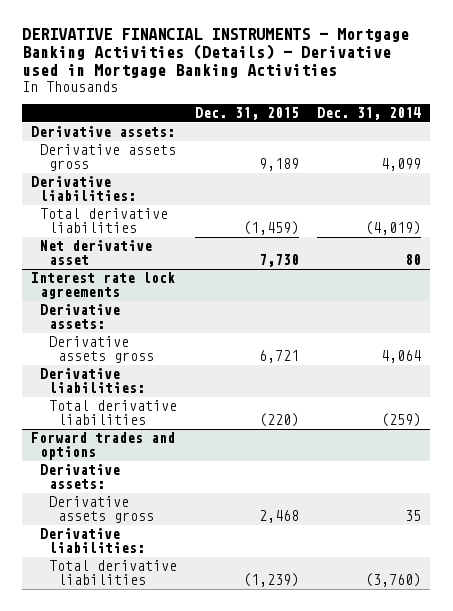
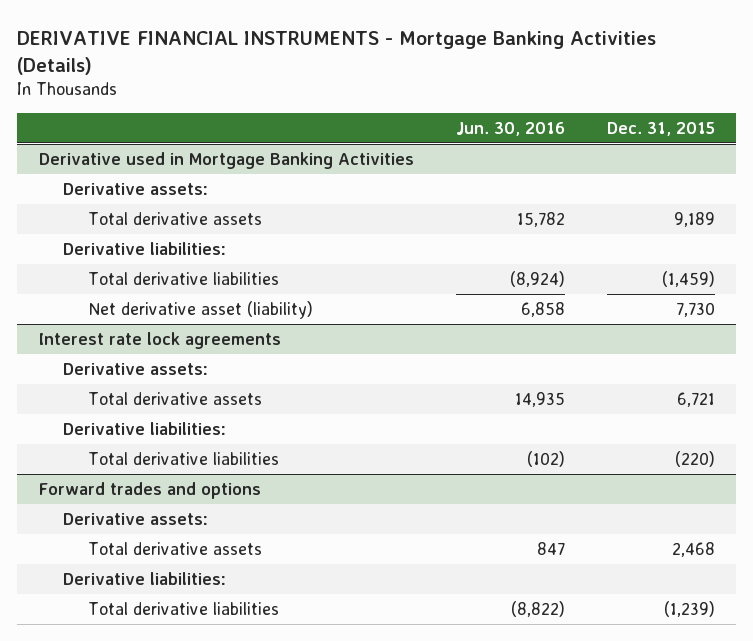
[22,28,410,79] DERIVATIVE FINANCIAL INSTRUMENTS - Mortgage Banking Activities (Details) - Derivative used in Mortgage Banking Activities -> [17,30,657,75] DERIVATIVE FINANCIAL INSTRUMENTS - Mortgage Banking Activities (Details)
[317,106,422,120] Dec. 31, 2014 -> none
none -> [455,121,565,136] Jun. 30, 2016
none -> [38,151,414,169] Derivative used in Mortgage Banking Activities
[40,144,177,172] Derivative assets gross -> [88,211,263,225] Total derivative assets
[40,240,153,266] Net derivative asset -> [88,300,314,319] Net derivative asset (liability)
[49,336,155,364] Derivative assets gross -> [88,391,263,405] Total derivative assets
[49,496,155,524] Derivative assets gross -> [88,541,263,555] Total derivative assets

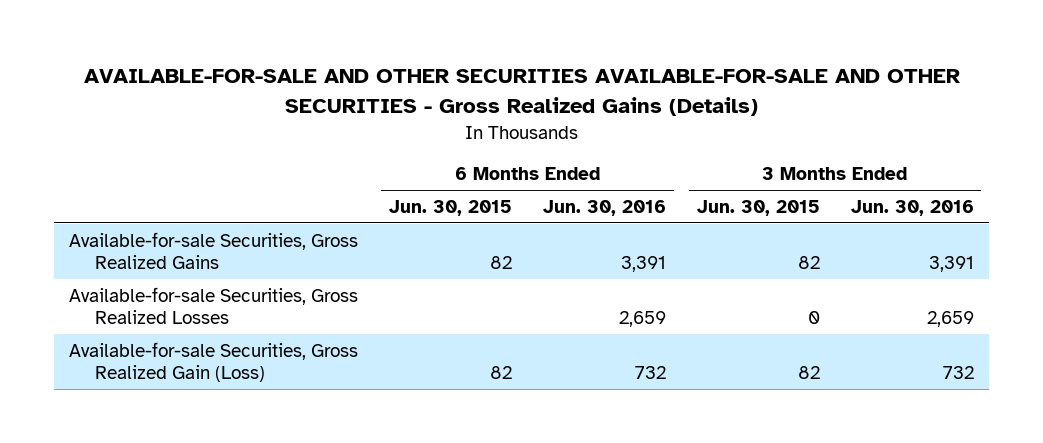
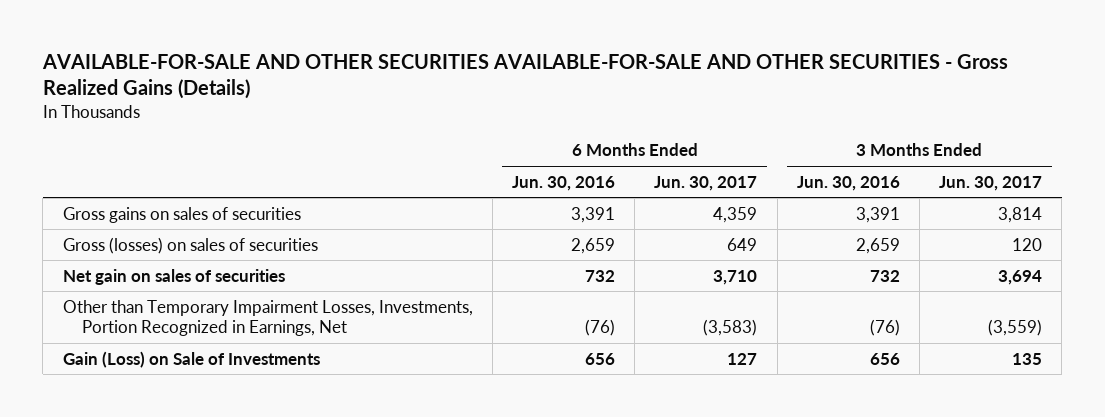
[389,199,513,216] Jun. 30, 2015 -> none
[696,199,820,216] Jun. 30, 2015 -> none
none -> [654,175,758,191] Jun. 30, 2017
none -> [939,175,1043,191] Jun. 30, 2017
[69,231,359,270] Available-for-sale Securities, Gross Realized Gains -> [62,206,301,223] Gross gains on sales of securities
[69,286,359,325] Available-for-sale Securities, Gross Realized Losses -> [62,236,318,254] Gross (losses) on sales of securities
[69,341,359,383] Available-for-sale Securities, Gross Realized Gain (Loss) -> [62,268,285,285] Net gain on sales of securities
none -> [62,299,473,337] Other than Temporary Impairment Losses, Investments, Portion Recognized in Earnings, Net
none -> [62,350,320,368] Gain (Loss) on Sale of Investments

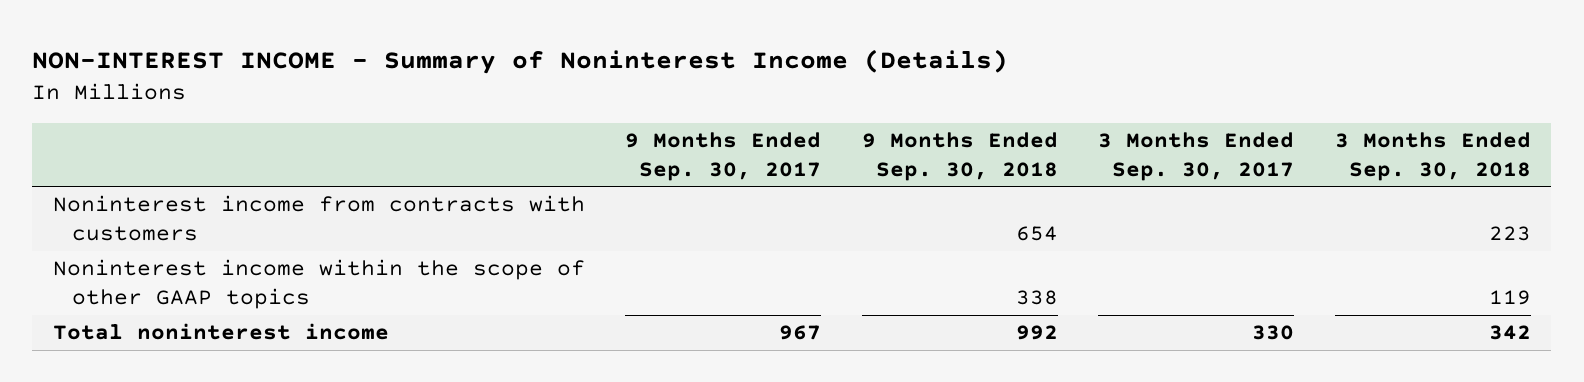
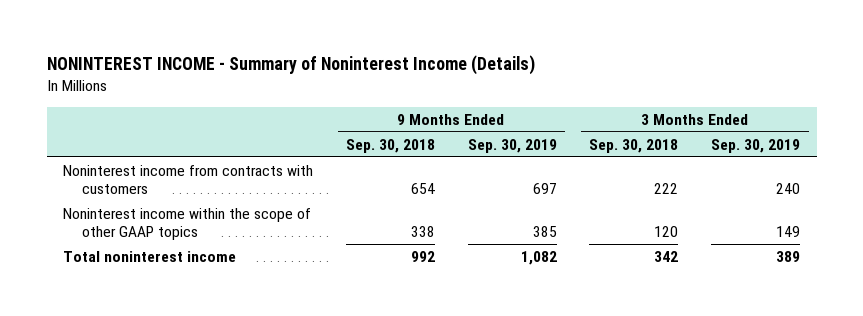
[32,49,1009,75] NON-INTEREST INCOME - Summary of Noninterest Income (Details) -> [46,55,535,76] NONINTEREST INCOME - Summary of Noninterest Income (Details)
[625,131,822,181] 9 Months Ended Sep. 30, 2017 -> none
[1098,131,1295,181] 3 Months Ended Sep. 30, 2017 -> none
none -> [467,138,557,153] Sep. 30, 2019
none -> [711,138,801,153] Sep. 30, 2019
[1488,226,1531,242] 223 -> [654,183,679,195] 222
[1488,290,1531,306] 119 -> [654,226,679,238] 120

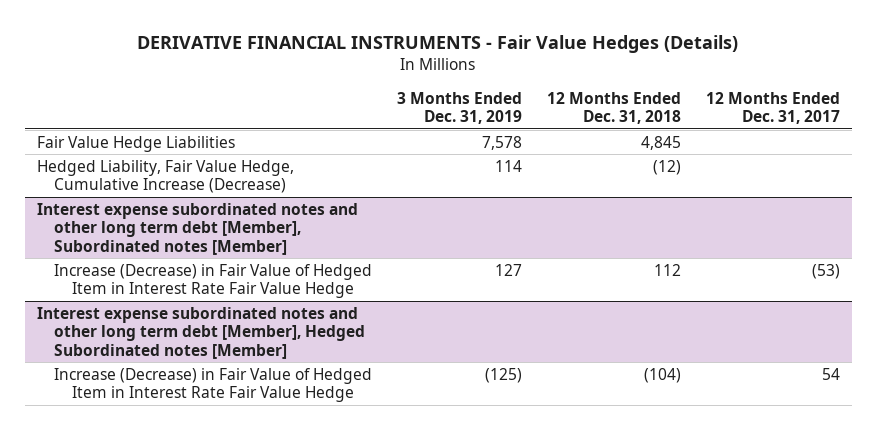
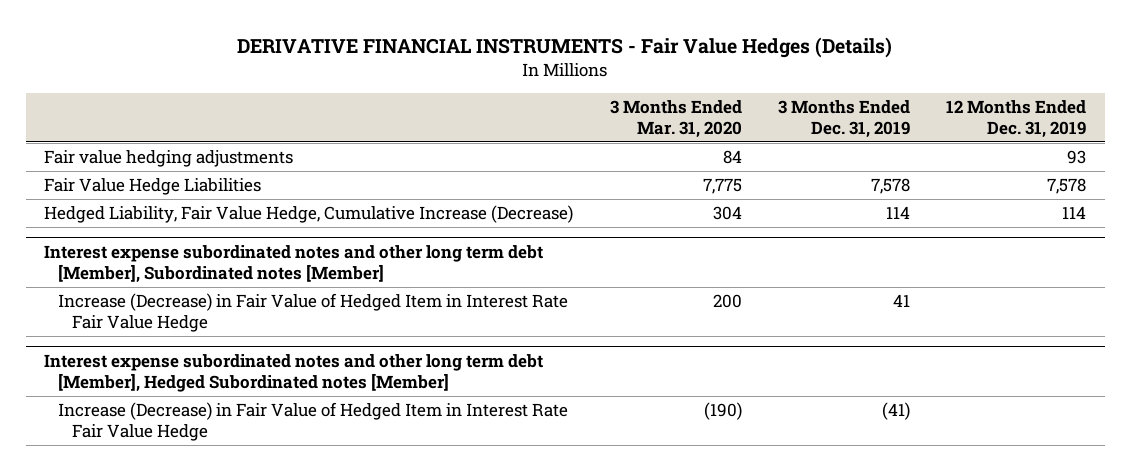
[546,91,681,124] 12 Months Ended Dec. 31, 2018 -> none
[705,91,840,124] 12 Months Ended Dec. 31, 2017 -> none
none -> [609,99,742,139] 3 Months Ended Mar. 31, 2020
none -> [946,99,1087,139] 12 Months Ended Dec. 31, 2019
none -> [44,150,294,168] Fair value hedging adjustments
[495,263,523,276] 127 -> [893,294,911,308] 41
[485,367,523,383] (125) -> [882,402,911,421] (41)

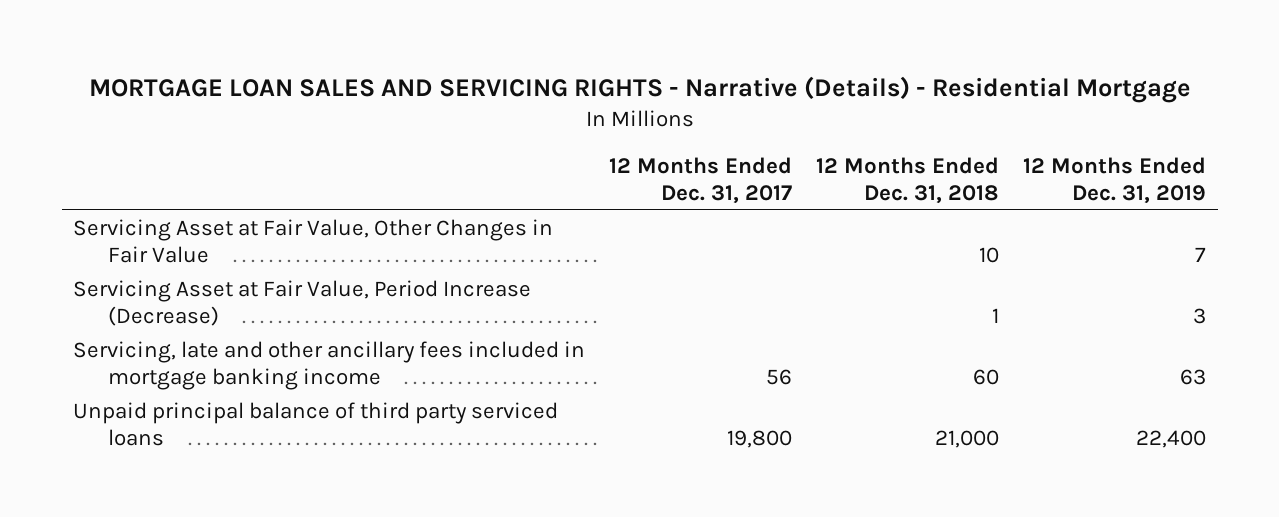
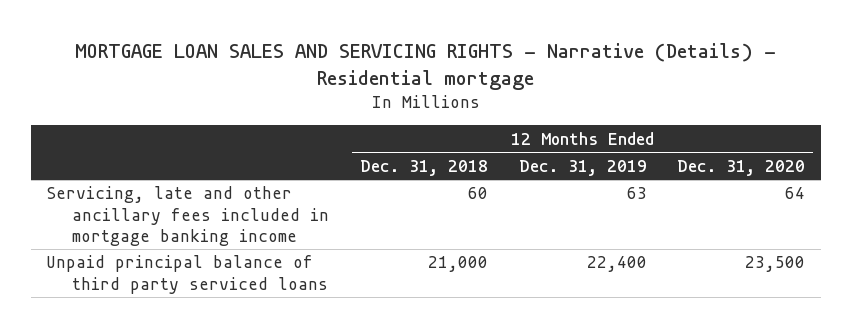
[88,76,1191,104] MORTGAGE LOAN SALES AND SERVICING RIGHTS - Narrative (Details) - Residential Mortgage -> [74,42,776,90] MORTGAGE LOAN SALES AND SERVICING RIGHTS - Narrative (Details) - Residential mortgage
[609,156,793,204] 12 Months Ended Dec. 31, 2017 -> none
none -> [677,159,806,176] Dec. 31, 2020
[73,218,554,263] Servicing Asset at Fair Value, Other Changes in Fair Value -> none
[73,279,532,326] Servicing Asset at Fair Value, Period Increase (Decrease) -> none

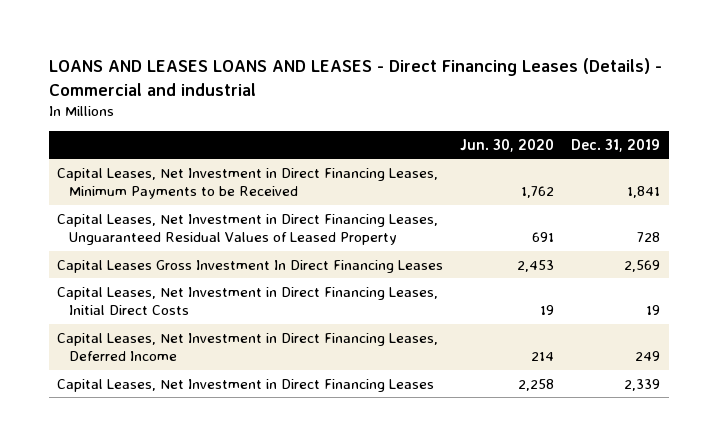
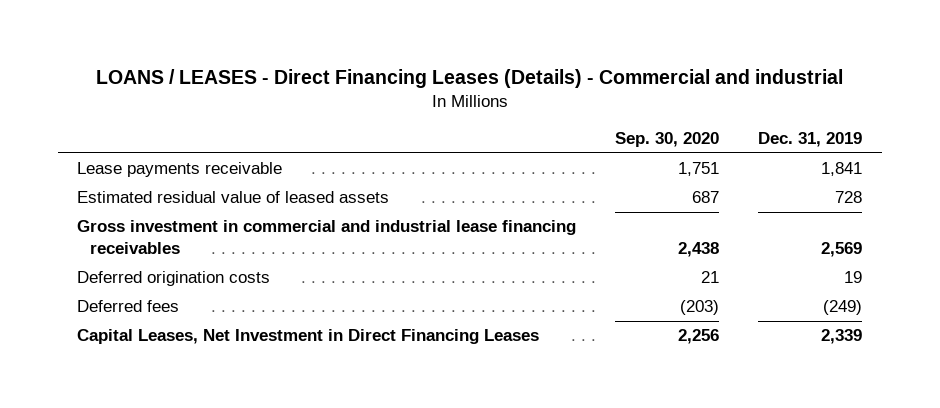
[48,58,662,96] LOANS AND LEASES LOANS AND LEASES - Direct Financing Leases (Details) - Commercial and industrial -> [95,68,843,88] LOANS / LEASES - Direct Financing Leases (Details) - Commercial and industrial
[460,138,555,152] Jun. 30, 2020 -> none
none -> [615,131,720,147] Sep. 30, 2020
[57,332,439,362] Capital Leases, Net Investment in Direct Financing Leases, Deferred Income -> none
[57,167,439,200] Capital Leases, Net Investment in Direct Financing Leases, Minimum Payments to be Received -> [77,162,283,178] Lease payments receivable
[57,213,439,246] Capital Leases, Net Investment in Direct Financing Leases, Unguaranteed Residual Values of Leased Property -> [77,191,390,204] Estimated residual value of leased assets
[57,259,444,273] Capital Leases Gross Investment In Direct Financing Leases -> [77,220,577,255] Gross investment in commercial and industrial lease financing receivables
[57,286,439,316] Capital Leases, Net Investment in Direct Financing Leases, Initial Direct Costs -> [77,271,271,287] Deferred origination costs
none -> [77,300,180,313] Deferred fees

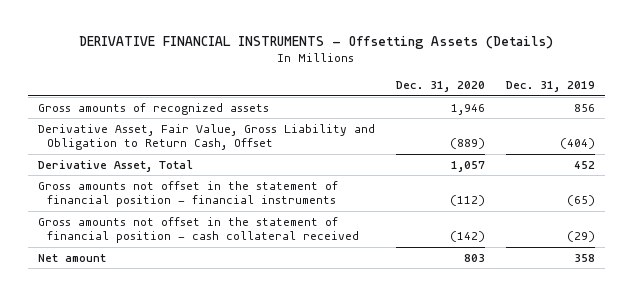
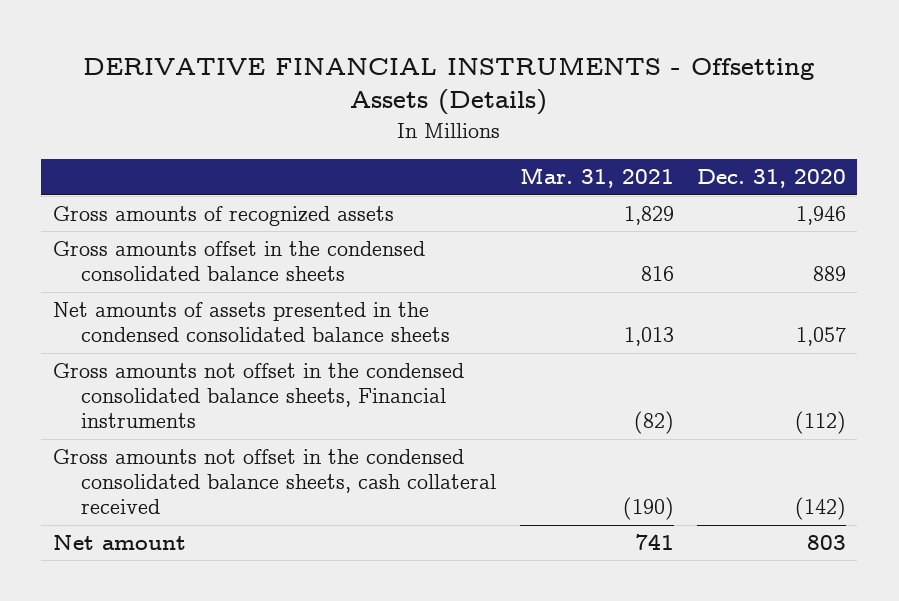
[505,81,595,93] Dec. 31, 2019 -> none
none -> [519,167,674,189] Mar. 31, 2021
[38,123,376,151] Derivative Asset, Fair Value, Gross Liability and Obligation to Return Cash, Offset -> none
none -> [52,241,425,282] Gross amounts offset in the condensed consolidated balance sheets
[38,159,194,172] Derivative Asset, Total -> [52,302,451,343] Net amounts of assets presented in the condensed consolidated balance sheets
[38,180,339,208] Gross amounts not offset in the statement of financial position - financial instruments -> [52,363,464,429] Gross amounts not offset in the condensed consolidated balance sheets, Financial instruments
[38,216,360,244] Gross amounts not offset in the statement of financial position - cash collateral received -> [52,449,497,515] Gross amounts not offset in the condensed consolidated balance sheets, cash collateral received

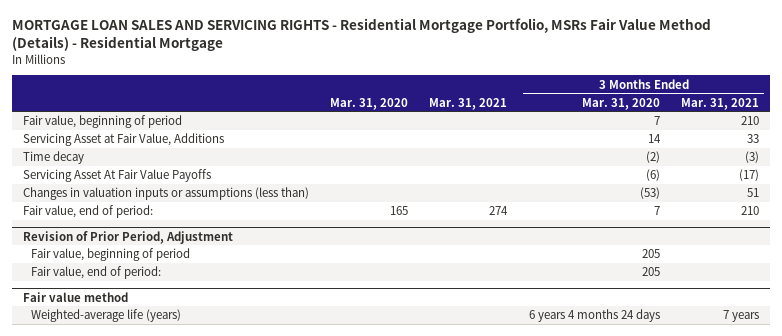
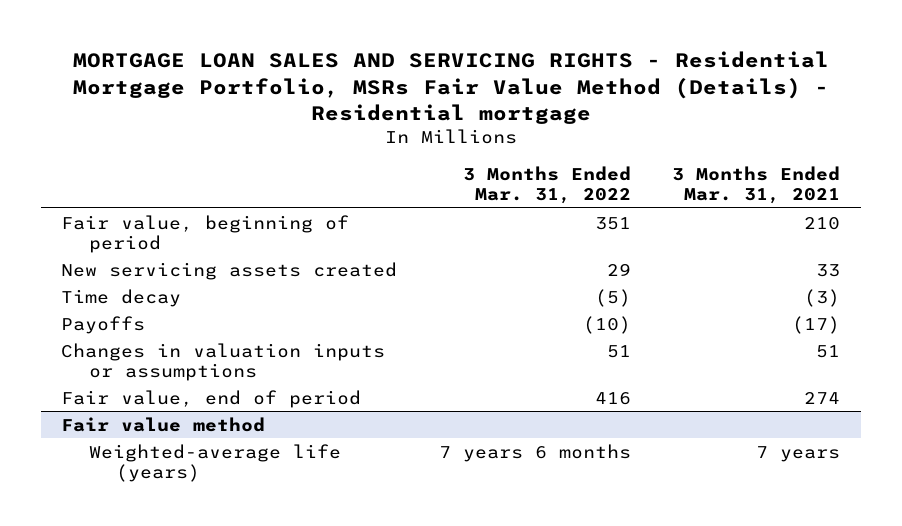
[12,18,712,52] MORTGAGE LOAN SALES AND SERVICING RIGHTS - Residential Mortgage Portfolio, MSRs Fair Value Method (Details) - Residential Mortgage -> [72,51,829,125] MORTGAGE LOAN SALES AND SERVICING RIGHTS - Residential Mortgage Portfolio, MSRs Fair Value Method (Details) - Residential mortgage
[330,97,409,110] Mar. 31, 2020 -> none
[429,97,508,110] Mar. 31, 2021 -> none
[581,97,660,110] Mar. 31, 2020 -> none
none -> [462,166,631,205] 3 Months Ended Mar. 31, 2022
[22,133,224,147] Servicing Asset at Fair Value, Additions -> [61,261,398,280] New servicing assets created
[22,230,233,244] Revision of Prior Period, Adjustment -> none
[31,248,191,262] Fair value, beginning of period -> none
[31,266,162,280] Fair value, end of period: -> none
[22,169,211,183] Servicing Asset At Fair Value Payoffs -> [61,315,146,334] Payoffs
[22,187,309,201] Changes in valuation inputs or assumptions (less than) -> [61,342,386,381] Changes in valuation inputs or assumptions
[22,205,153,219] Fair value, end of period: -> [61,389,362,408] Fair value, end of period
[741,206,760,216] 210 -> [804,391,841,404] 274

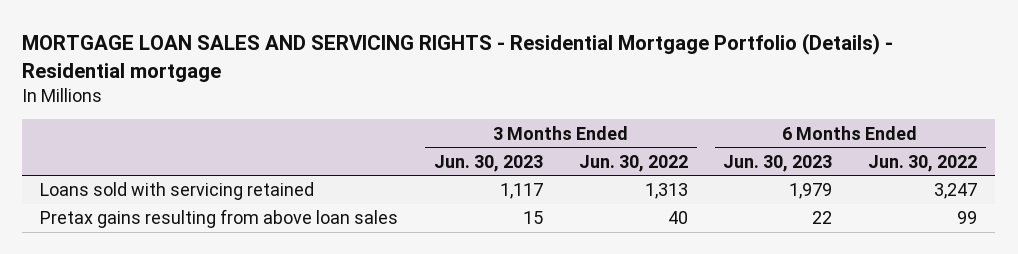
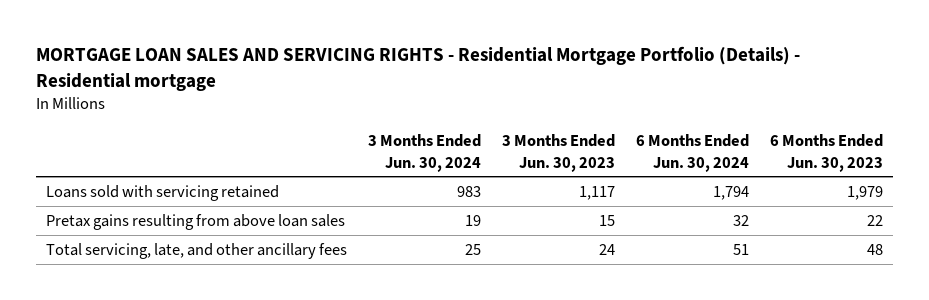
[578,154,688,172] Jun. 30, 2022 -> none
[868,154,978,172] Jun. 30, 2022 -> none
none -> [367,133,481,172] 3 Months Ended Jun. 30, 2024
none -> [635,133,749,172] 6 Months Ended Jun. 30, 2024
none -> [46,242,348,259] Total servicing, late, and other ancillary fees

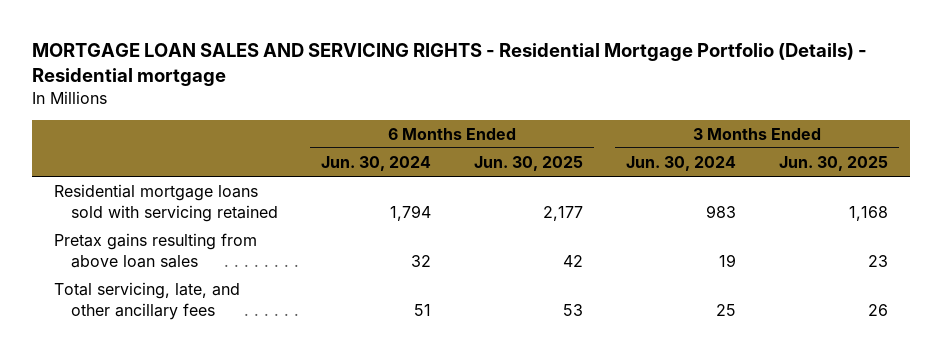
[501,133,615,172] 3 Months Ended Jun. 30, 2023 -> none
[769,133,883,172] 6 Months Ended Jun. 30, 2023 -> none
none -> [473,155,583,171] Jun. 30, 2025
none -> [779,155,889,171] Jun. 30, 2025
[46,184,280,201] Loans sold with servicing retained -> [53,184,278,222] Residential mortgage loans sold with servicing retained

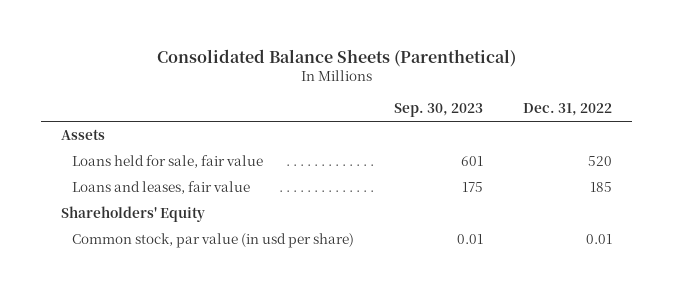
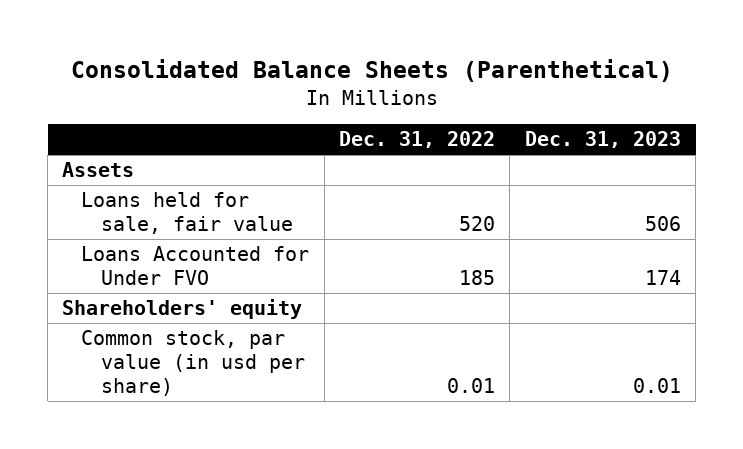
[394,103,484,118] Sep. 30, 2023 -> none
none -> [524,131,681,149] Dec. 31, 2023
[72,181,251,195] Loans and leases, fair value -> [81,246,310,286] Loans Accounted for Under FVO
[61,206,206,223] Shareholders' Equity -> [62,299,303,320] Shareholders' equity

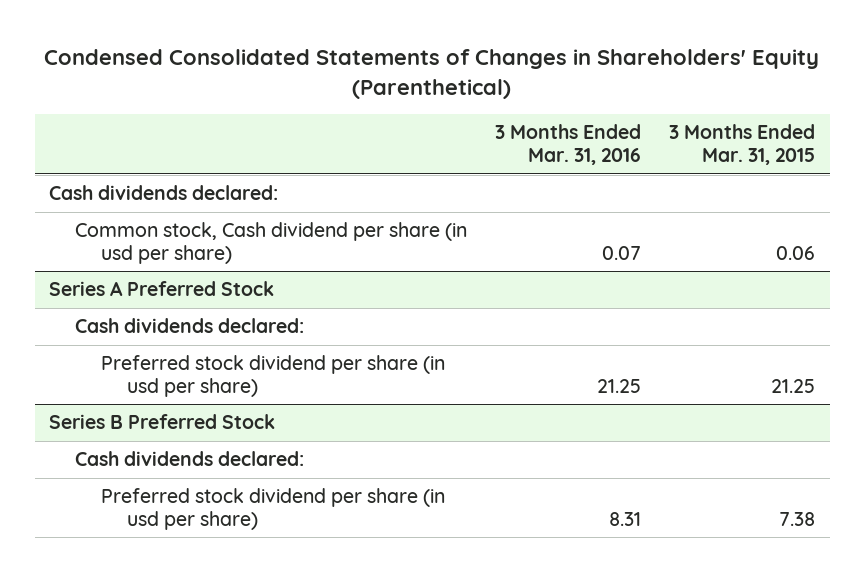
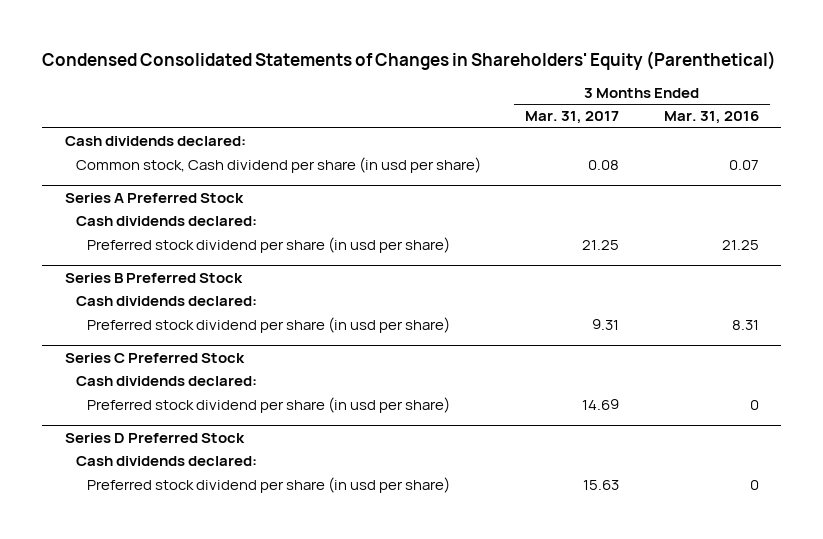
[669,124,816,166] 3 Months Ended Mar. 31, 2015 -> none
none -> [525,111,620,125] Mar. 31, 2017
none -> [64,352,245,363] Series C Preferred Stock
none -> [75,376,257,387] Cash dividends declared:
none -> [86,397,450,414] Preferred stock dividend per share (in usd per share)
none -> [64,432,245,443] Series D Preferred Stock
none -> [75,456,257,467] Cash dividends declared:
none -> [86,477,450,494] Preferred stock dividend per share (in usd per share)

